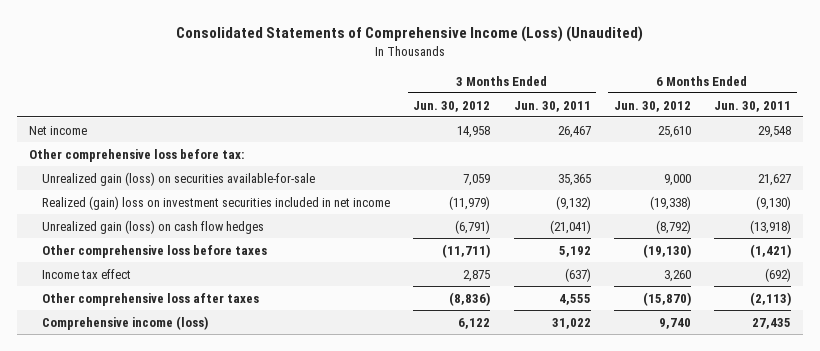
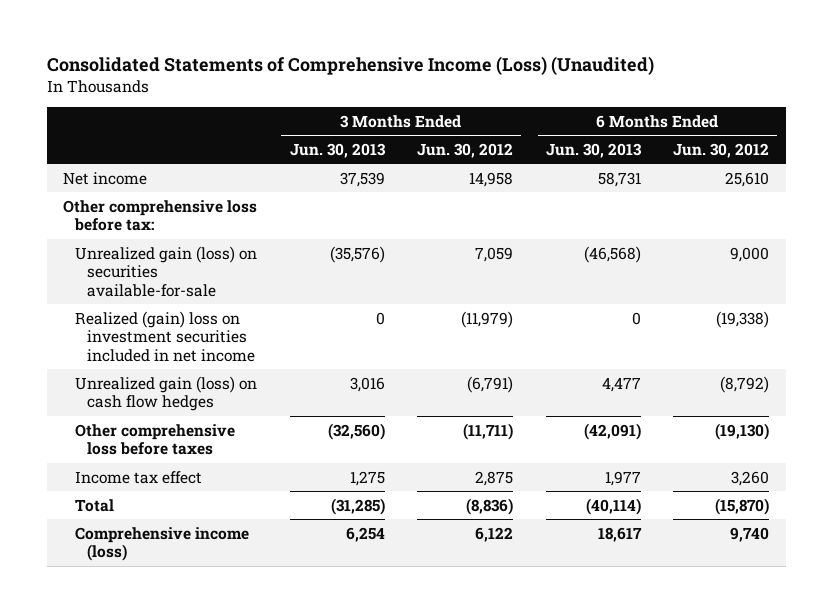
[513,100,591,112] Jun. 30, 2011 -> none
[714,100,792,112] Jun. 30, 2011 -> none
none -> [289,143,386,159] Jun. 30, 2013
none -> [545,143,642,159] Jun. 30, 2013
[42,292,260,306] Other comprehensive loss after taxes -> [75,498,115,512] Total

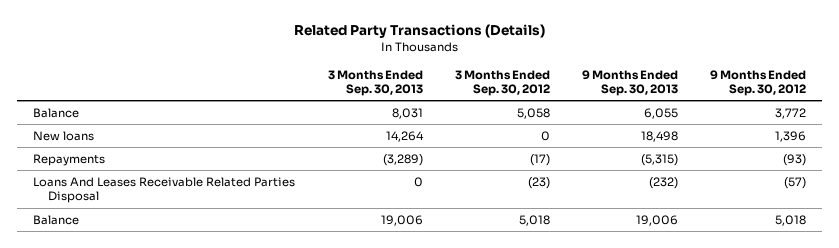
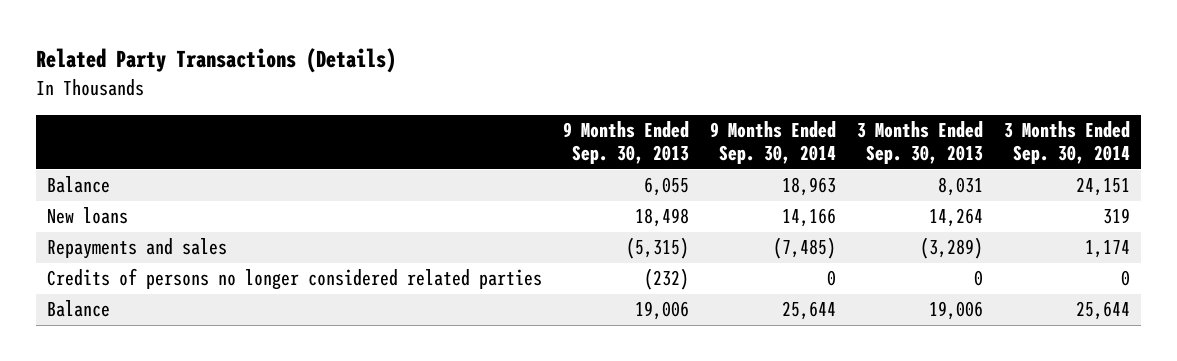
[454,69,550,96] 3 Months Ended Sep. 30, 2012 -> none
[710,69,807,96] 9 Months Ended Sep. 30, 2012 -> none
none -> [709,121,836,165] 9 Months Ended Sep. 30, 2014
none -> [1003,121,1130,165] 3 Months Ended Sep. 30, 2014
[33,153,106,166] Repayments -> [46,238,227,260] Repayments and sales
[33,176,296,204] Loans And Leases Receivable Related Parties Disposal -> [46,268,542,291] Credits of persons no longer considered related parties

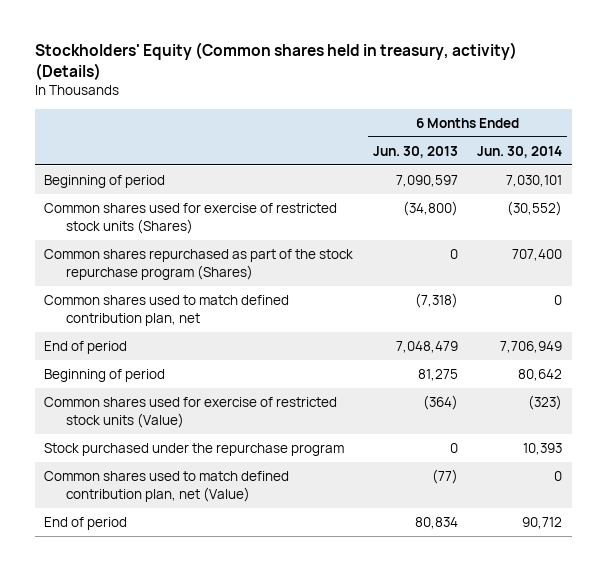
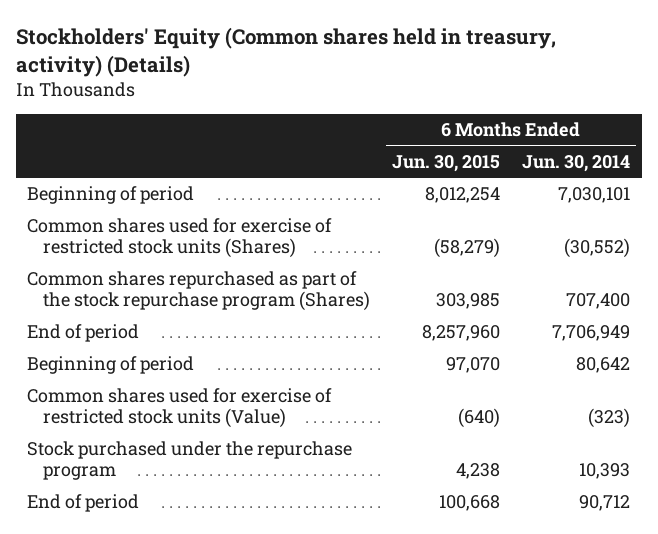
[372,145,458,158] Jun. 30, 2013 -> none
none -> [392,154,501,172] Jun. 30, 2015
[44,295,290,326] Common shares used to match defined contribution plan, net -> none
[44,471,290,502] Common shares used to match defined contribution plan, net (Value) -> none

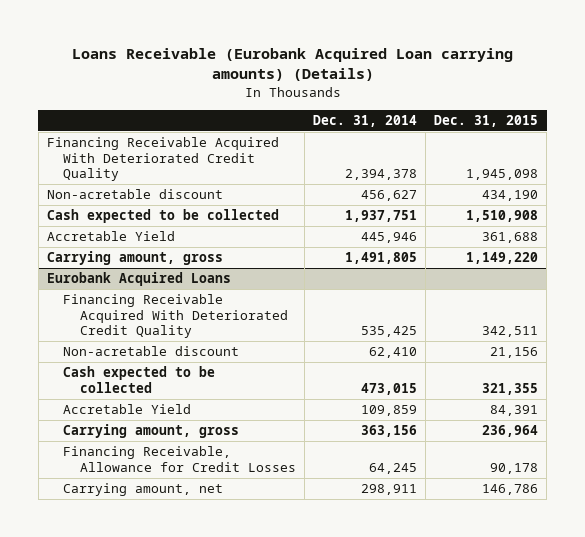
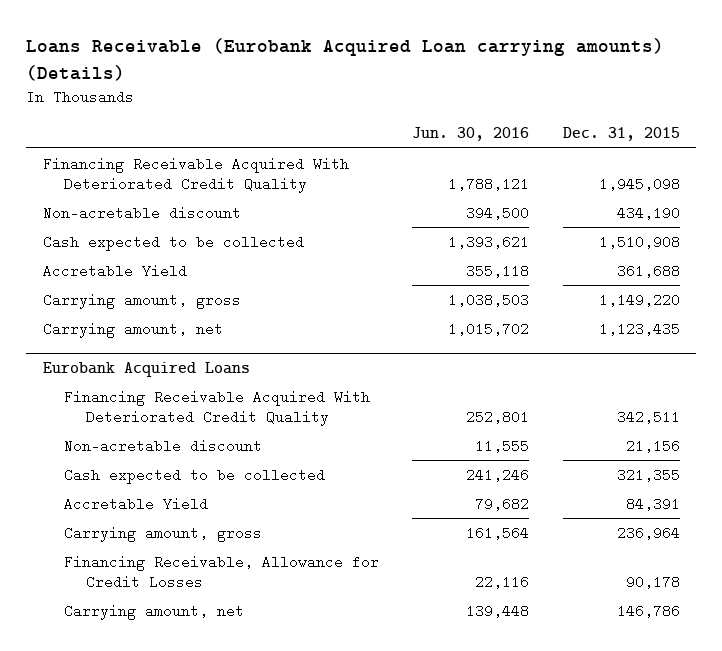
[313,114,418,127] Dec. 31, 2014 -> none
none -> [412,127,530,142] Jun. 30, 2016
none -> [42,321,223,338] Carrying amount, net

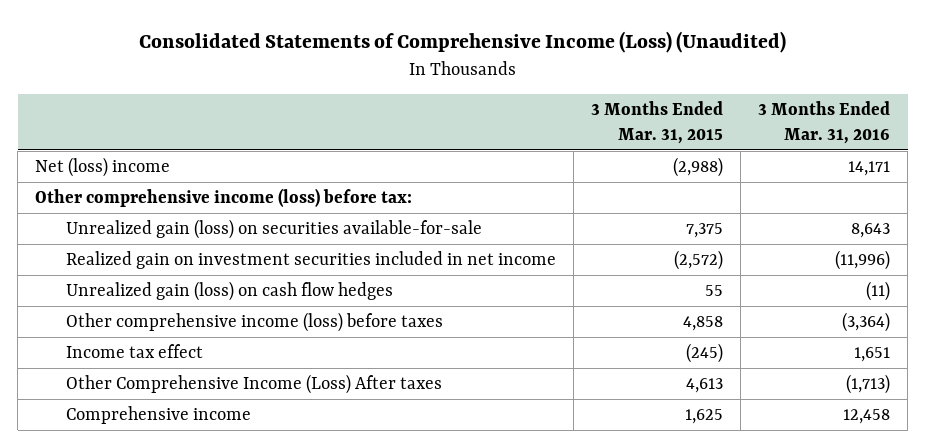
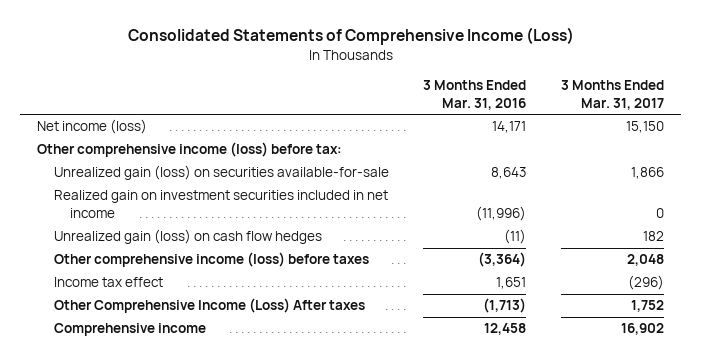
[138,31,786,54] Consolidated Statements of Comprehensive Income (Loss) (Unaudited) -> [127,27,574,46] Consolidated Statements of Comprehensive Income (Loss)
[590,101,723,145] 3 Months Ended Mar. 31, 2015 -> none
none -> [560,79,664,110] 3 Months Ended Mar. 31, 2017
[35,157,171,178] Net (loss) income -> [37,119,148,135] Net income (loss)

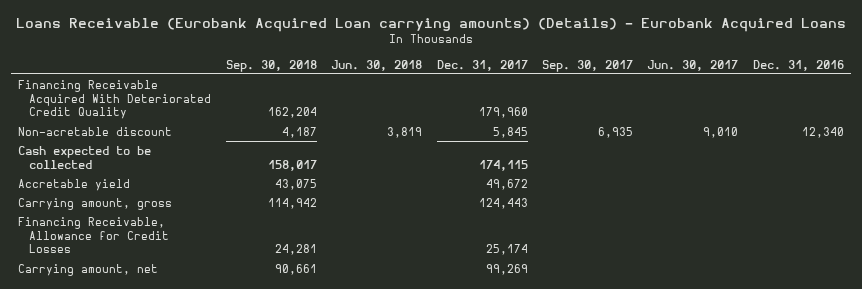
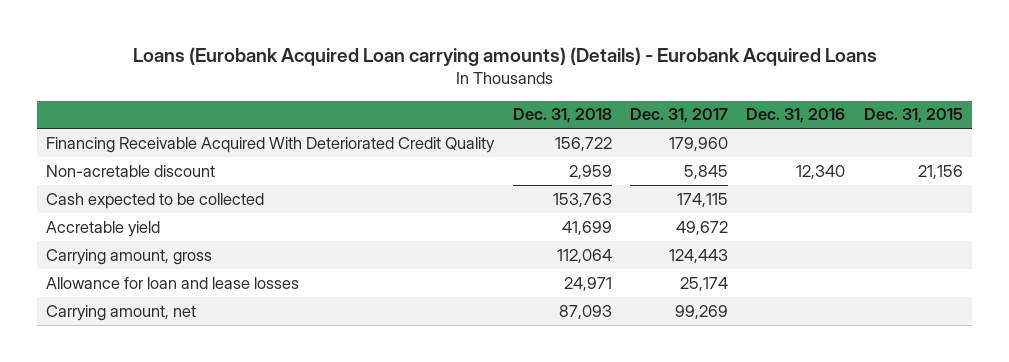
[15,18,846,33] Loans Receivable (Eurobank Acquired Loan carrying amounts) (Details) - Eurobank Acquired Loans -> [132,47,877,67] Loans (Eurobank Acquired Loan carrying amounts) (Details) - Eurobank Acquired Loans
[225,59,317,72] Sep. 30, 2018 -> none
[331,59,423,71] Jun. 30, 2018 -> none
[541,59,633,72] Sep. 30, 2017 -> none
[647,59,739,71] Jun. 30, 2017 -> none
none -> [512,108,612,124] Dec. 31, 2018
none -> [863,108,963,124] Dec. 31, 2015
[18,216,170,254] Financing Receivable, Allowance for Credit Losses -> [46,276,300,289] Allowance for loan and lease losses

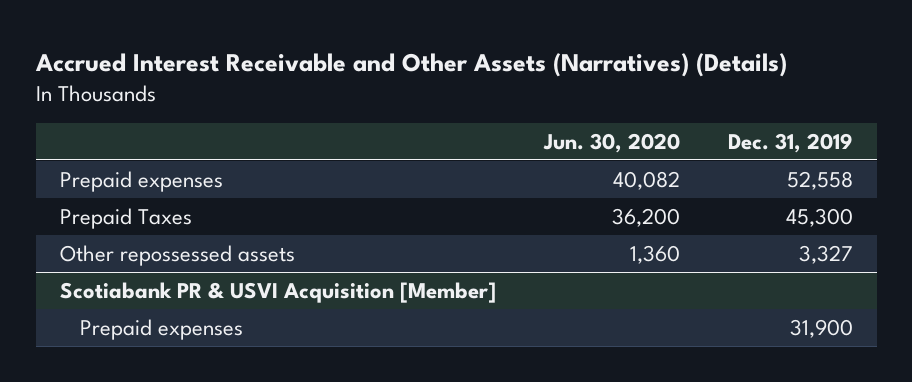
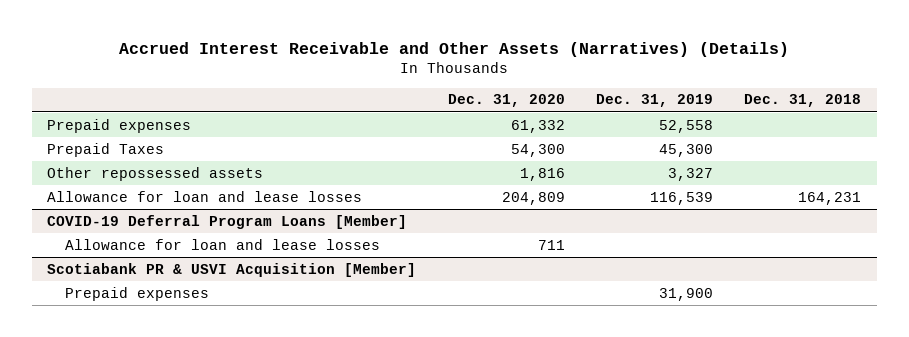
[542,132,680,153] Jun. 30, 2020 -> none
none -> [447,94,565,108] Dec. 31, 2020
none -> [744,94,862,108] Dec. 31, 2018
none -> [47,190,363,202] Allowance for loan and lease losses
none -> [47,214,408,229] COVID-19 Deferral Program Loans [Member]
none -> [64,238,380,250] Allowance for loan and lease losses

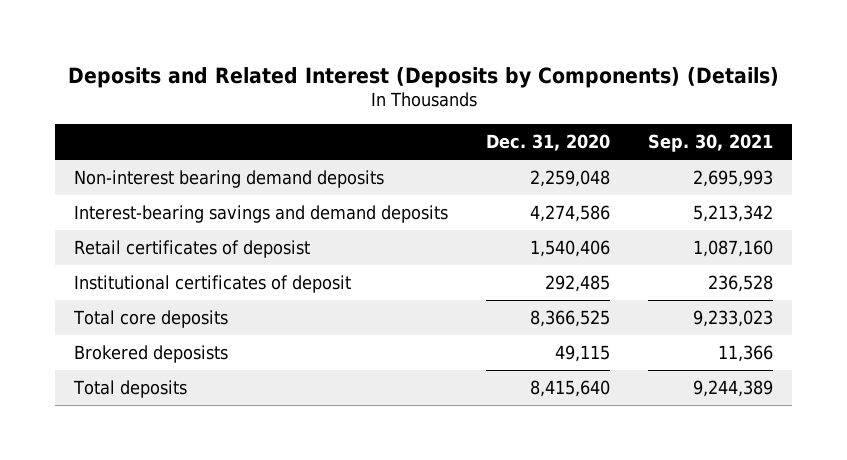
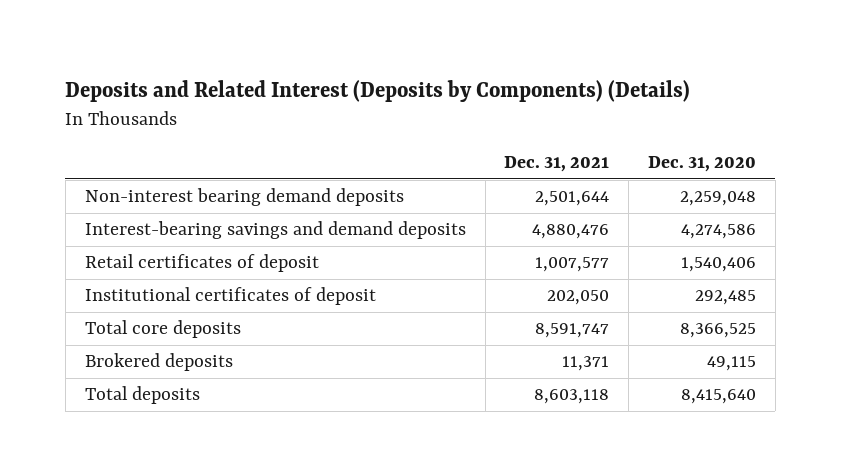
[648,134,774,153] Sep. 30, 2021 -> none
none -> [504,156,610,173] Dec. 31, 2021
[74,240,311,259] Retail certificates of deposist -> [84,254,319,273] Retail certificates of deposit
[74,345,229,364] Brokered deposists -> [84,353,233,372] Brokered deposits

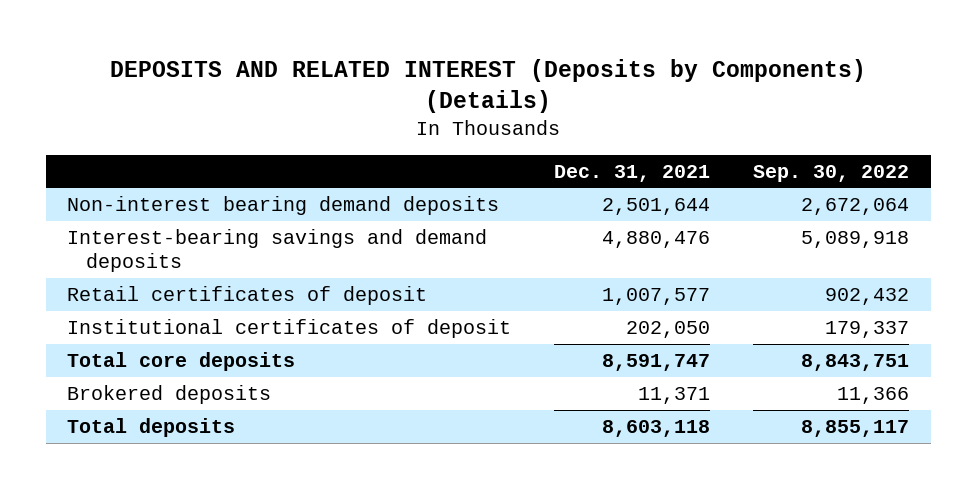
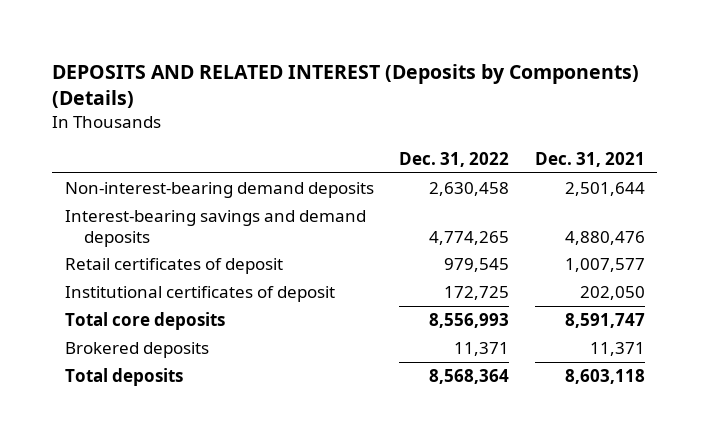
[753,164,910,182] Sep. 30, 2022 -> none
none -> [399,151,510,167] Dec. 31, 2022
[67,195,500,215] Non-interest bearing demand deposits -> [65,181,375,198] Non-interest-bearing demand deposits

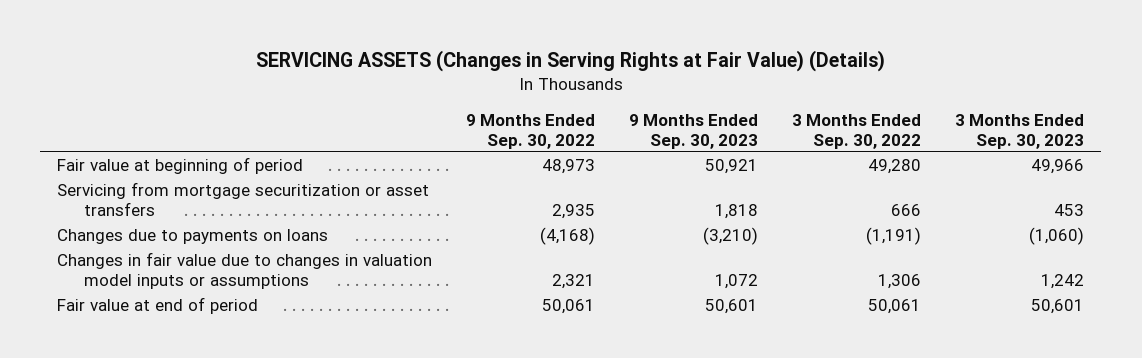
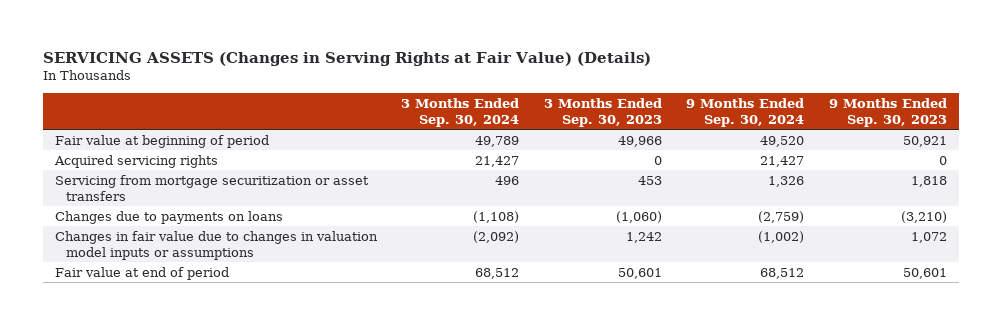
[466,113,596,149] 9 Months Ended Sep. 30, 2022 -> none
[792,113,922,149] 3 Months Ended Sep. 30, 2022 -> none
none -> [401,98,520,127] 3 Months Ended Sep. 30, 2024
none -> [686,98,805,127] 9 Months Ended Sep. 30, 2024
none -> [54,154,219,168] Acquired servicing rights

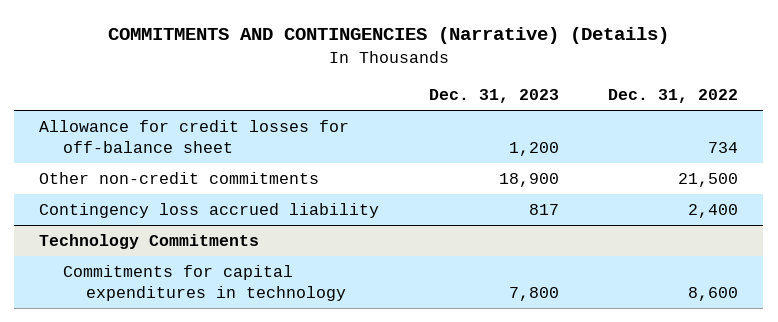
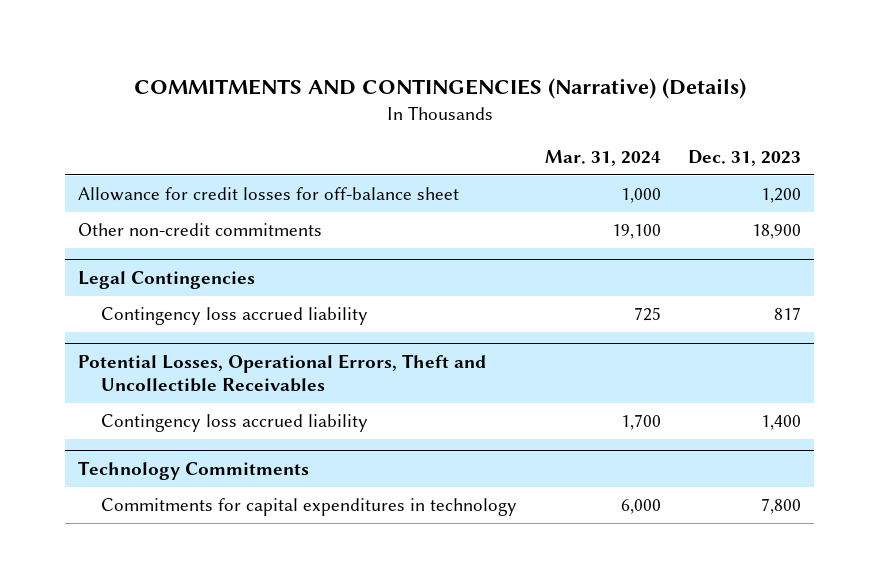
[608,89,739,104] Dec. 31, 2022 -> none
none -> [544,149,661,166] Mar. 31, 2024
none -> [78,270,256,289] Legal Contingencies
none -> [78,353,487,393] Potential Losses, Operational Errors, Theft and Uncollectible Receivables
none -> [101,414,369,433] Contingency loss accrued liability

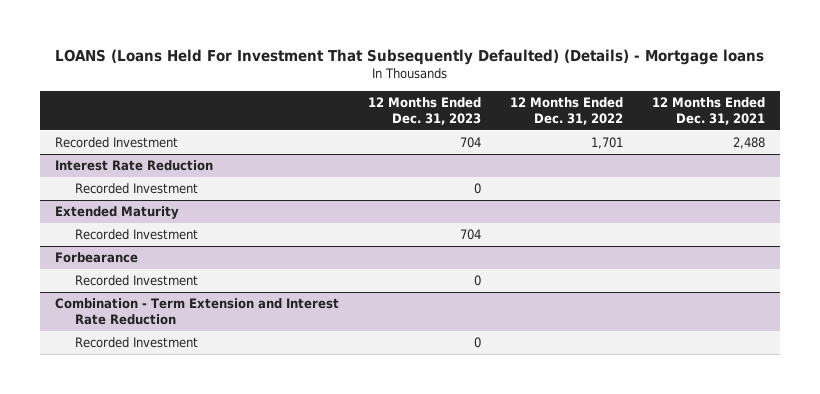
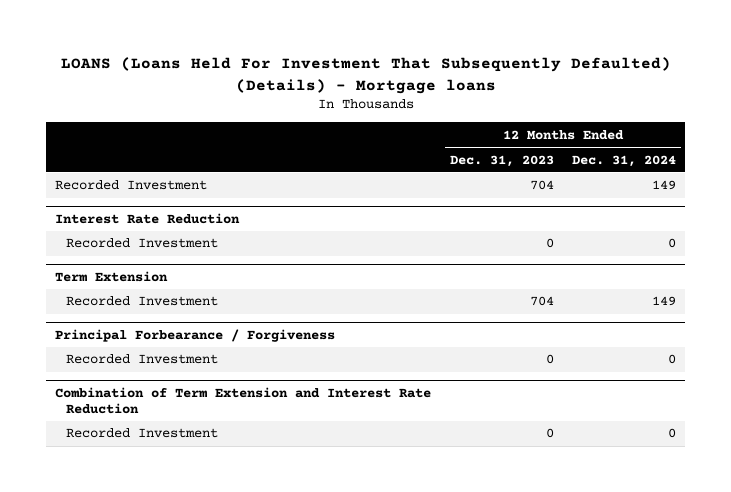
[510,97,624,125] 12 Months Ended Dec. 31, 2022 -> none
[652,97,766,125] 12 Months Ended Dec. 31, 2021 -> none
none -> [572,154,677,167] Dec. 31, 2024
[54,206,179,220] Extended Maturity -> [55,270,169,282] Term Extension
[54,252,138,264] Forbearance -> [55,328,336,342] Principal Forbearance / Forgiveness
[54,298,339,325] Combination - Term Extension and Interest Rate Reduction -> [55,386,432,414] Combination of Term Extension and Interest Rate Reduction

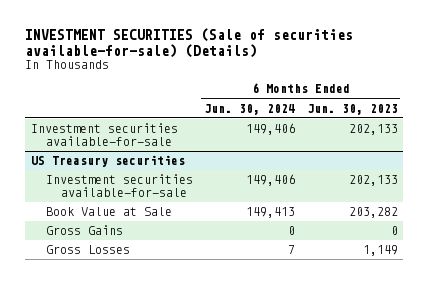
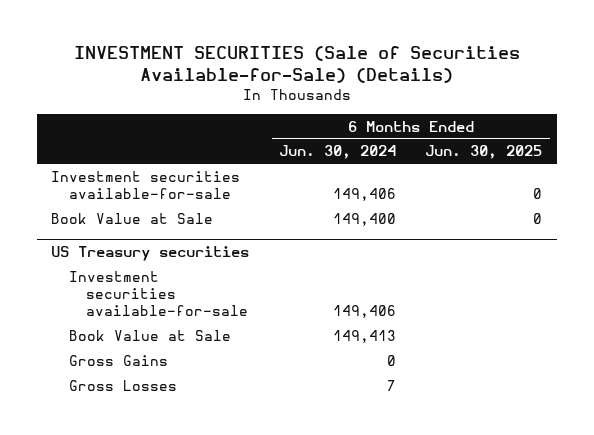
[24,28,353,58] INVESTMENT SECURITIES (Sale of securities available-for-sale) (Details) -> [73,45,520,83] INVESTMENT SECURITIES (Sale of Securities Available-for-Sale) (Details)
[306,103,398,115] Jun. 30, 2023 -> none
none -> [425,145,543,160] Jun. 30, 2025
none -> [51,212,214,224] Book Value at Sale

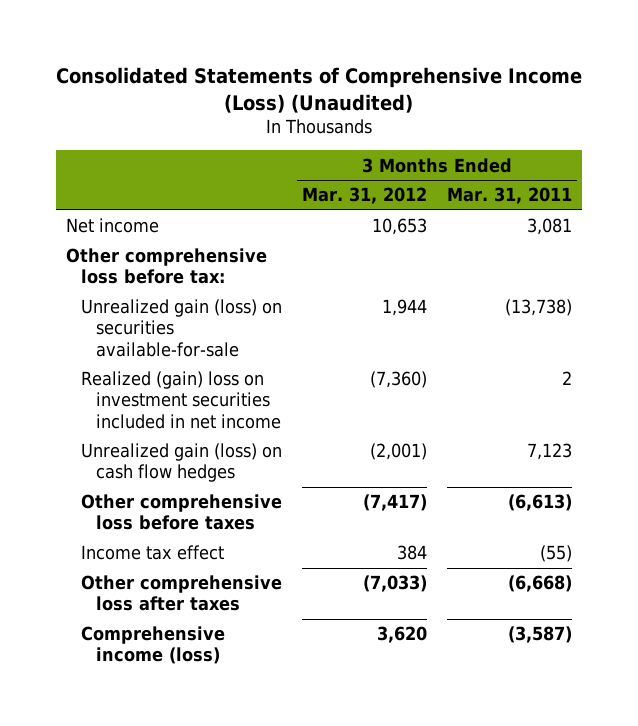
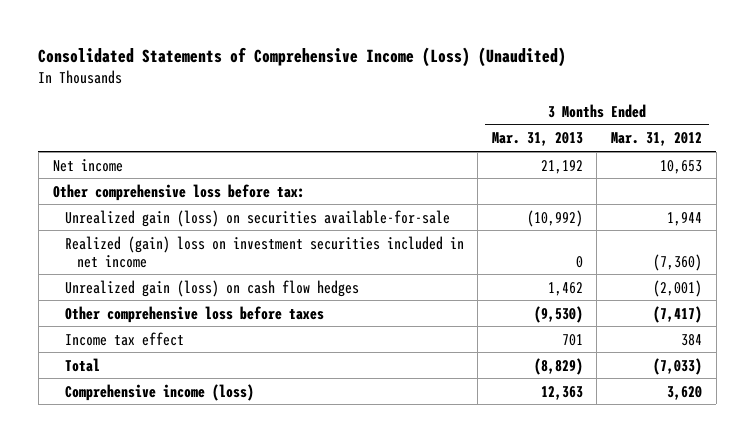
[446,187,572,205] Mar. 31, 2011 -> none
none -> [491,132,583,147] Mar. 31, 2013
[81,575,283,612] Other comprehensive loss after taxes -> [64,357,100,372] Total

